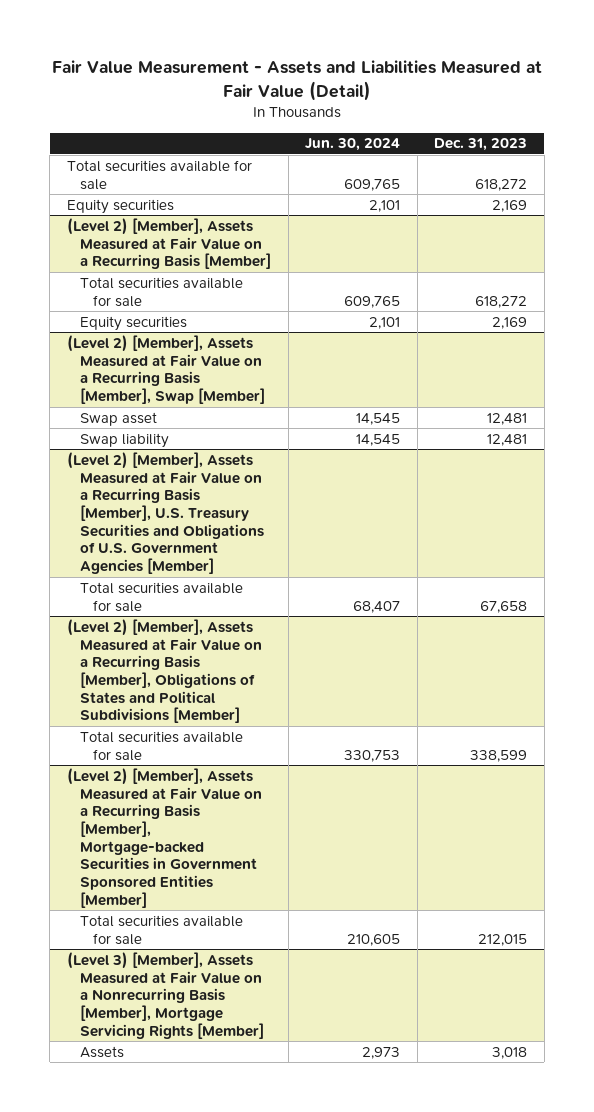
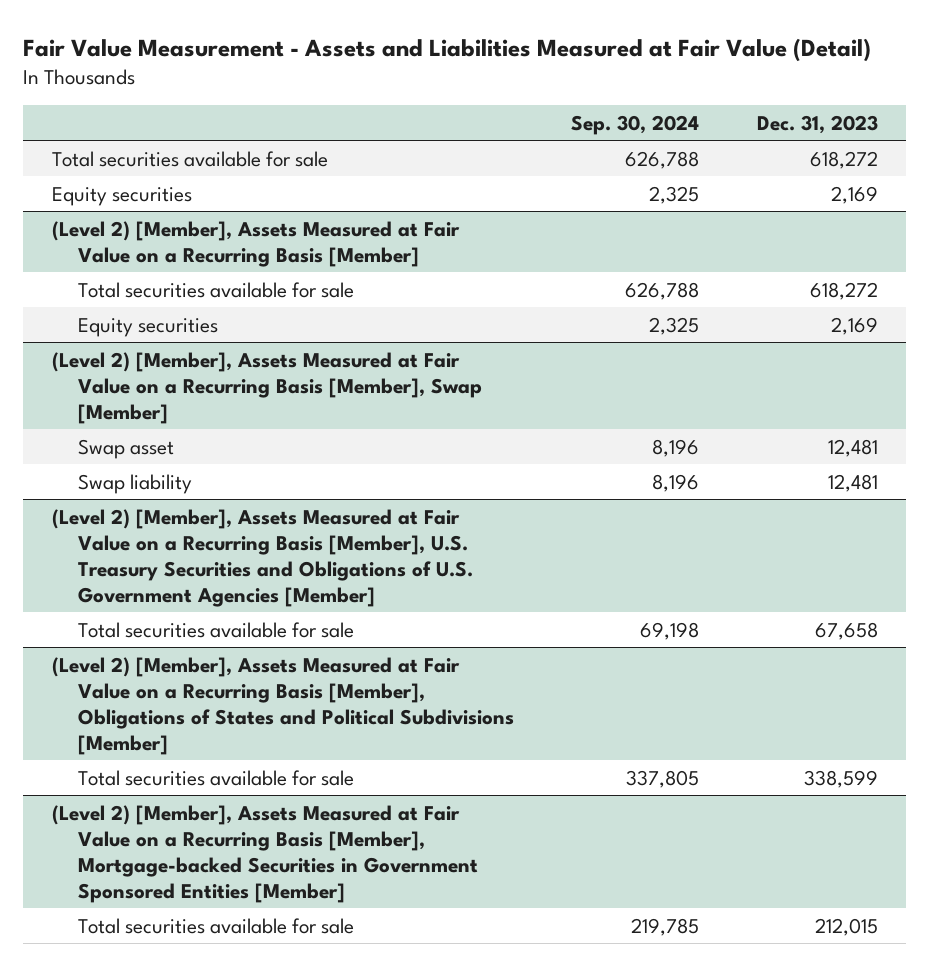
[305,138,401,152] Jun. 30, 2024 -> none
none -> [571,114,700,135] Sep. 30, 2024
[66,951,264,1039] (Level 3) [Member], Assets Measured at Fair Value on a Nonrecurring Basis [Member], Mortgage Servicing Rights [Member] -> none
[79,1045,124,1058] Assets -> none

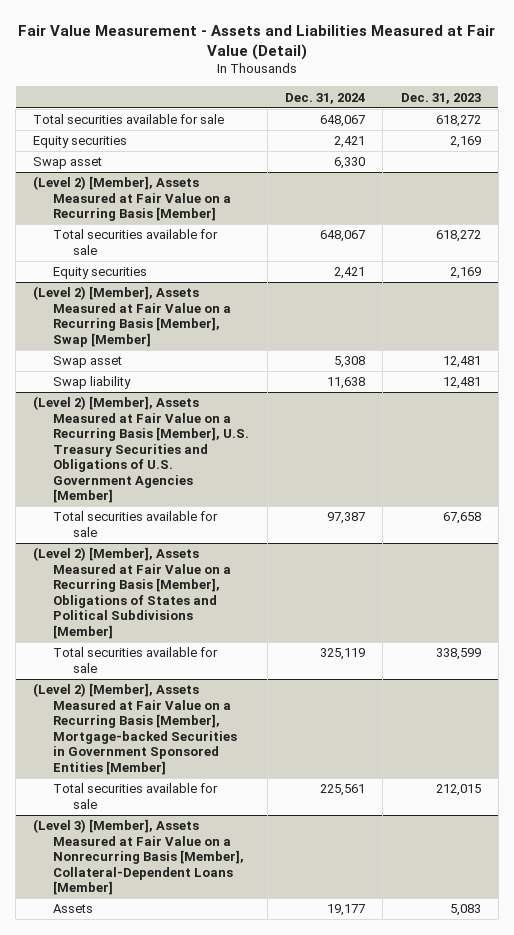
[571,114,700,135] Sep. 30, 2024 -> none
none -> [284,92,365,104] Dec. 31, 2024
none -> [33,157,103,170] Swap asset
none -> [33,819,245,896] (Level 3) [Member], Assets Measured at Fair Value on a Nonrecurring Basis [Member], Collateral-Dependent Loans [Member]
none -> [53,904,94,914] Assets

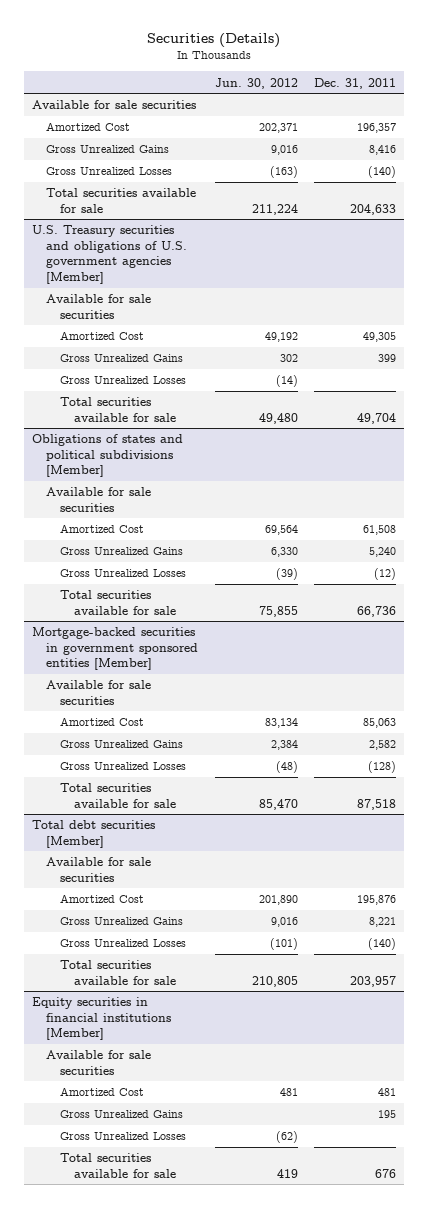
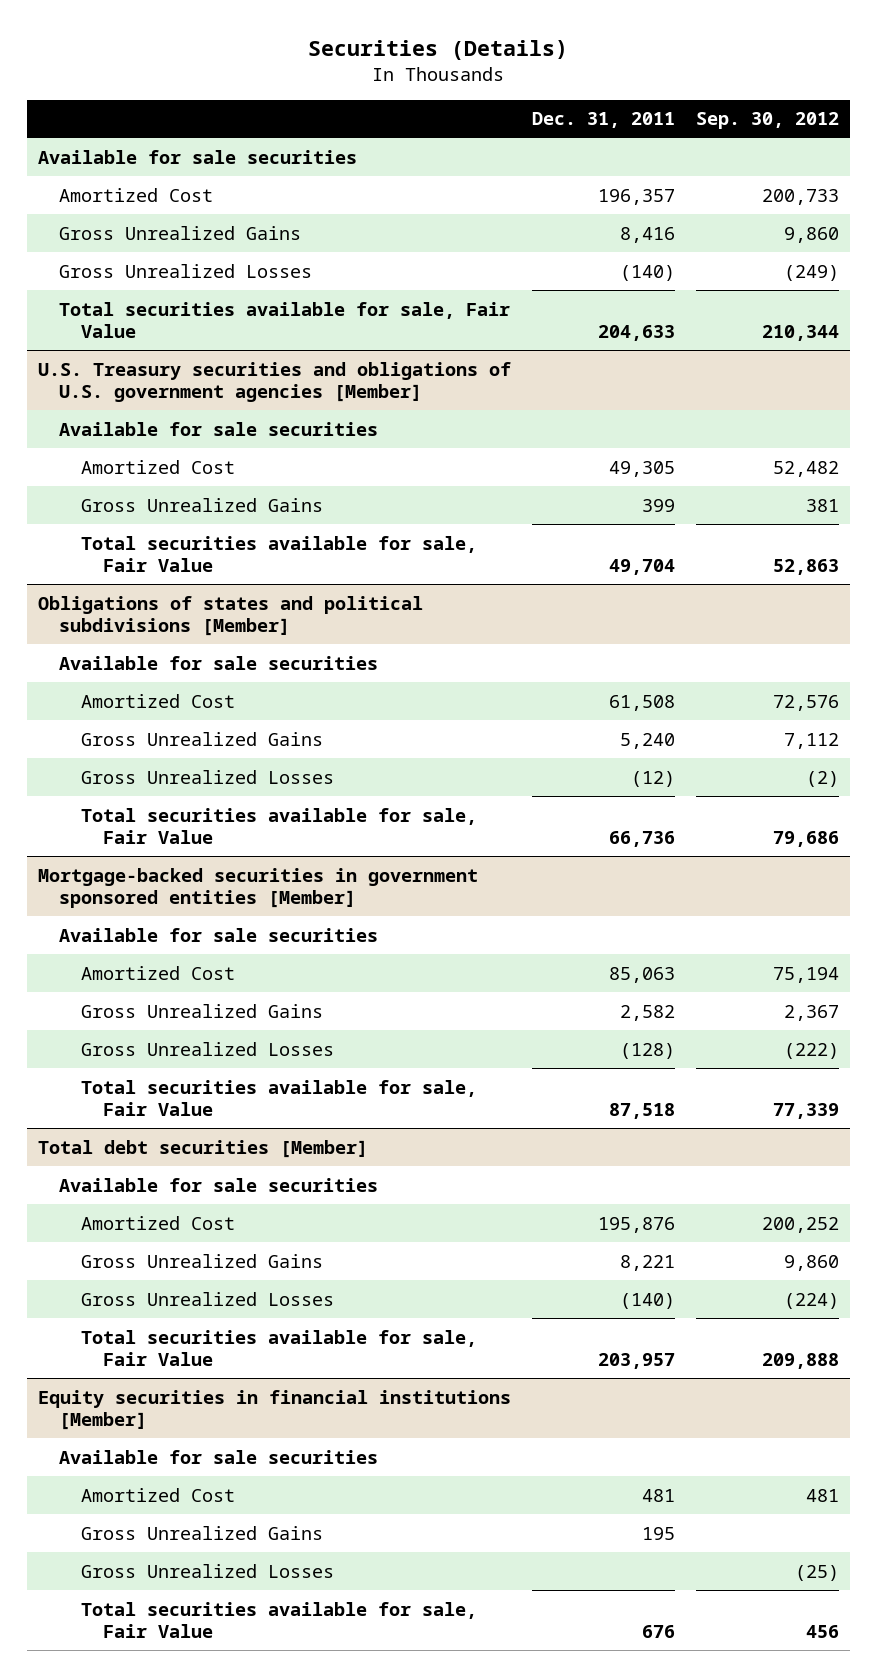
[214,77,298,89] Jun. 30, 2012 -> none
none -> [695,112,839,130] Sep. 30, 2012
[46,188,197,213] Total securities available for sale -> [59,301,511,339] Total securities available for sale, Fair Value
[60,376,187,385] Gross Unrealized Losses -> none
[60,397,177,422] Total securities available for sale -> [80,535,477,573] Total securities available for sale, Fair Value
[60,590,177,615] Total securities available for sale -> [80,807,477,845] Total securities available for sale, Fair Value
[60,783,177,808] Total securities available for sale -> [80,1079,477,1117] Total securities available for sale, Fair Value
[60,960,177,985] Total securities available for sale -> [80,1329,477,1367] Total securities available for sale, Fair Value
[60,1153,177,1178] Total securities available for sale -> [80,1601,477,1639] Total securities available for sale, Fair Value

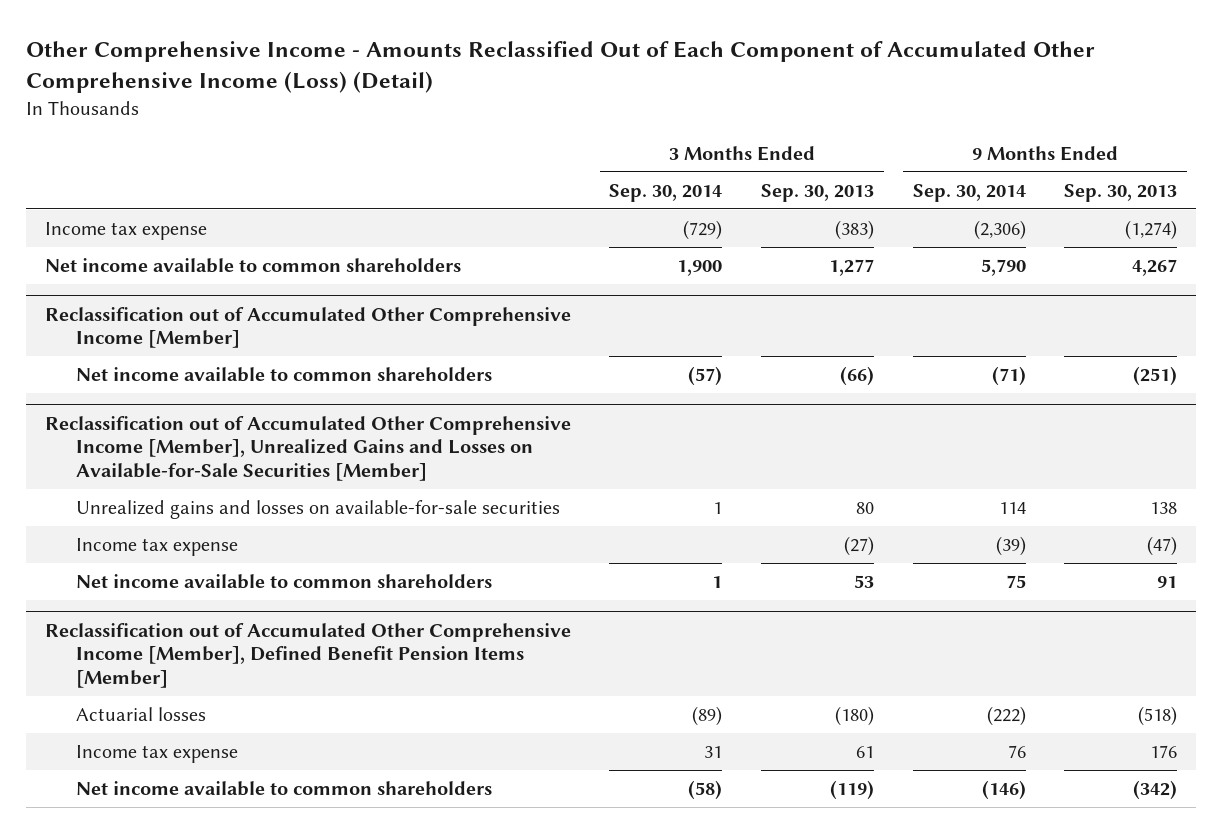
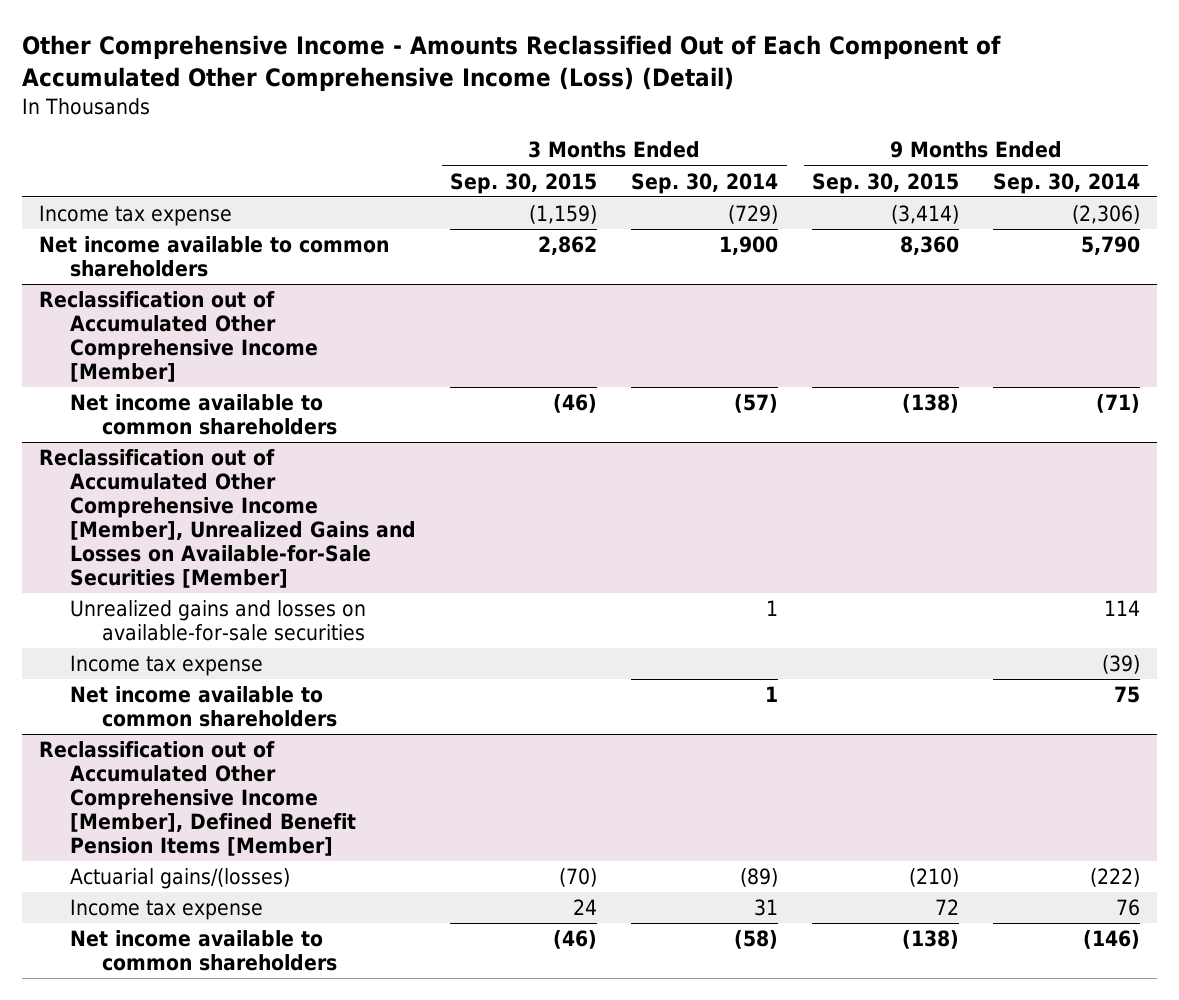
[760,183,874,202] Sep. 30, 2013 -> none
[1064,183,1178,202] Sep. 30, 2013 -> none
none -> [450,172,598,194] Sep. 30, 2015
none -> [811,172,959,194] Sep. 30, 2015
[76,706,207,721] Actuarial losses -> [70,868,291,890] Actuarial gains/(losses)

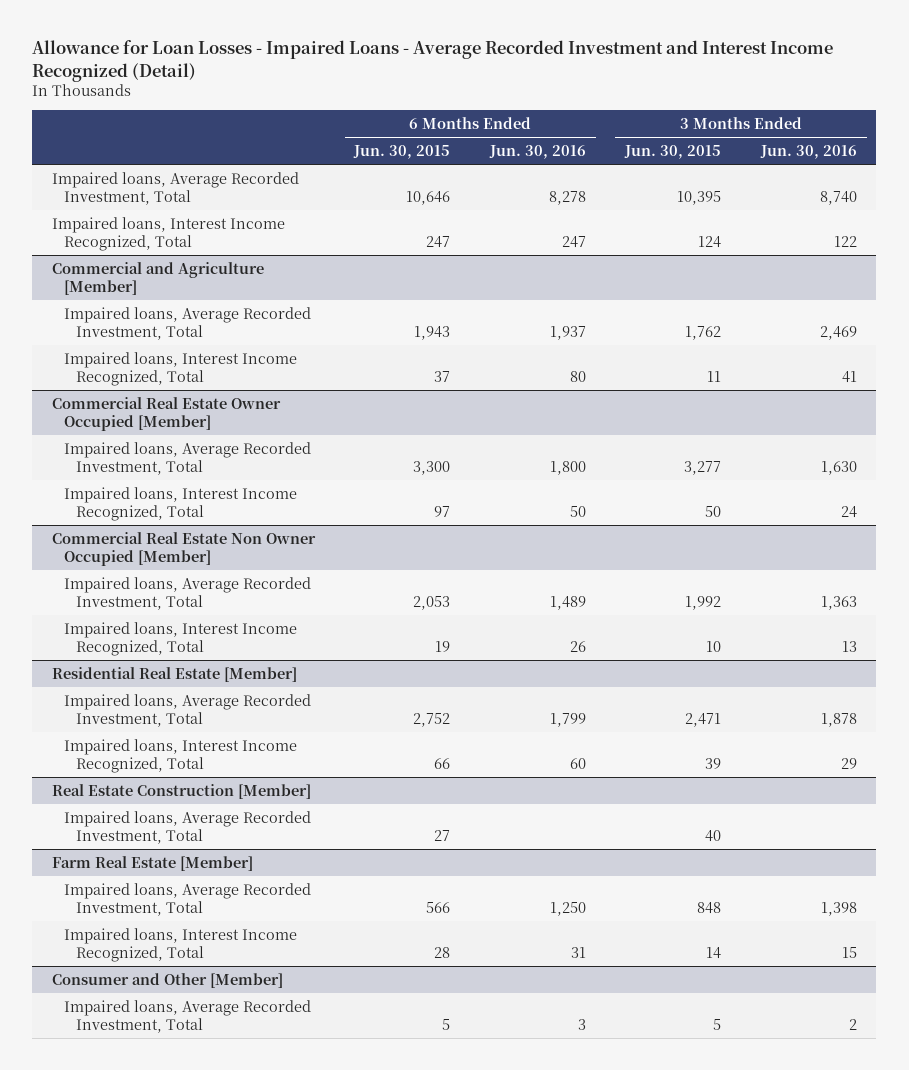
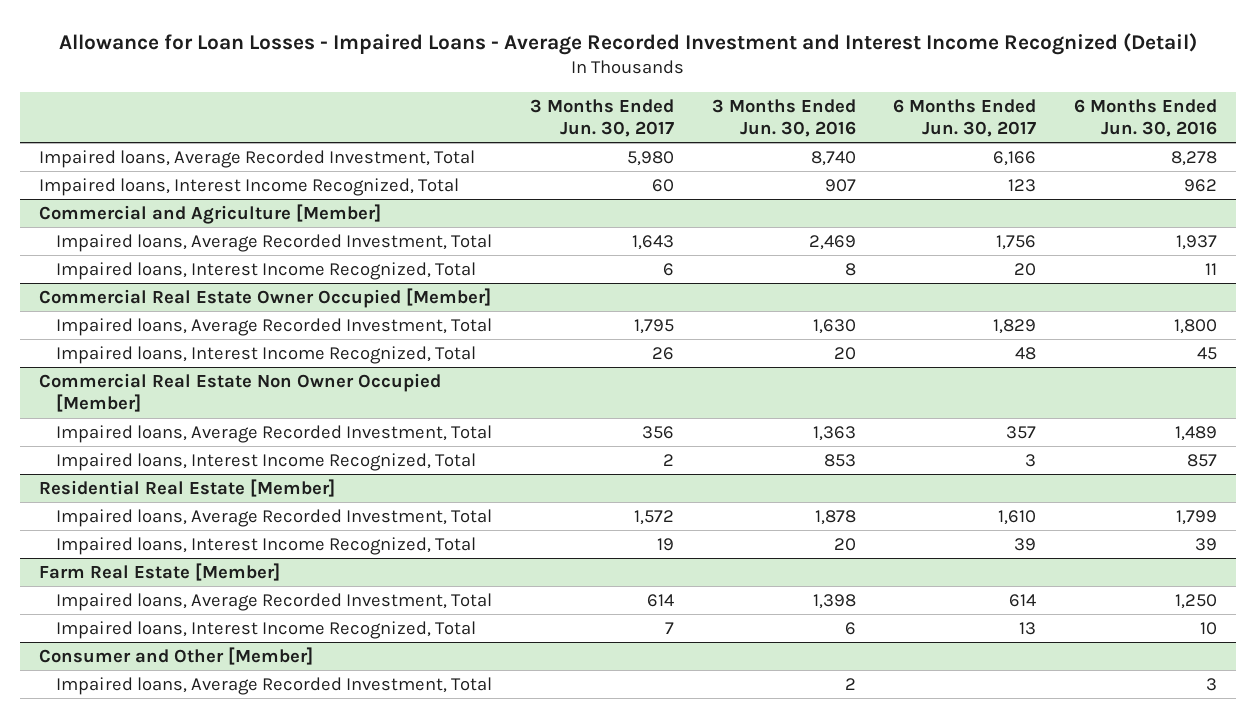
[353,144,451,159] Jun. 30, 2015 -> none
[624,144,722,159] Jun. 30, 2015 -> none
none -> [529,98,674,138] 3 Months Ended Jun. 30, 2017
none -> [893,98,1037,138] 6 Months Ended Jun. 30, 2017
[561,236,586,249] 247 -> [1184,178,1218,192] 962
[833,236,857,248] 122 -> [824,178,856,192] 907
[569,371,586,383] 80 -> [1205,262,1218,275] 11
[841,371,857,384] 41 -> [844,262,856,276] 8
[569,506,586,518] 50 -> [1197,346,1218,360] 45
[840,506,857,519] 24 -> [833,346,856,360] 20
[569,641,586,653] 26 -> [1187,453,1218,467] 857
[841,641,857,653] 13 -> [823,453,856,467] 853
[51,783,311,799] Real Estate Construction [Member] -> none
[63,810,311,845] Impaired loans, Average Recorded Investment, Total -> none
[569,758,586,770] 60 -> [1195,537,1218,551] 39
[840,758,857,770] 29 -> [833,537,856,551] 20
[570,947,586,959] 31 -> [1200,621,1218,635] 10
[841,947,857,959] 15 -> [844,621,856,635] 6

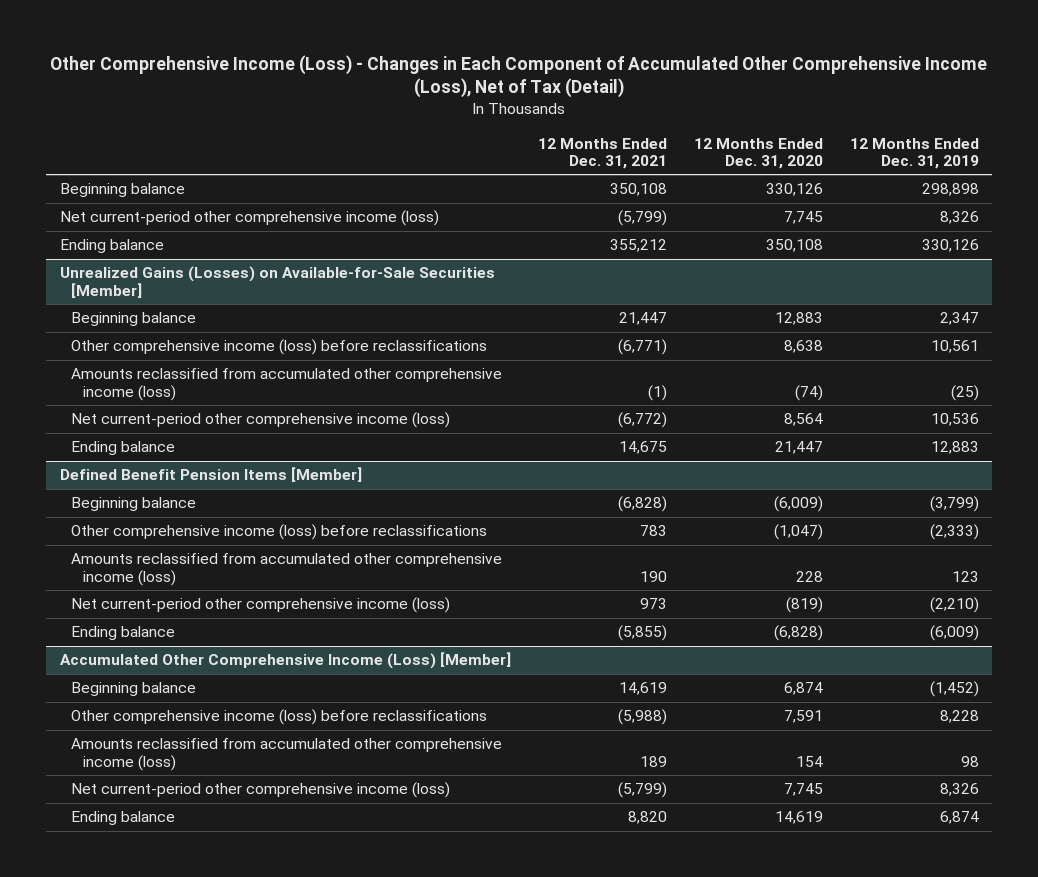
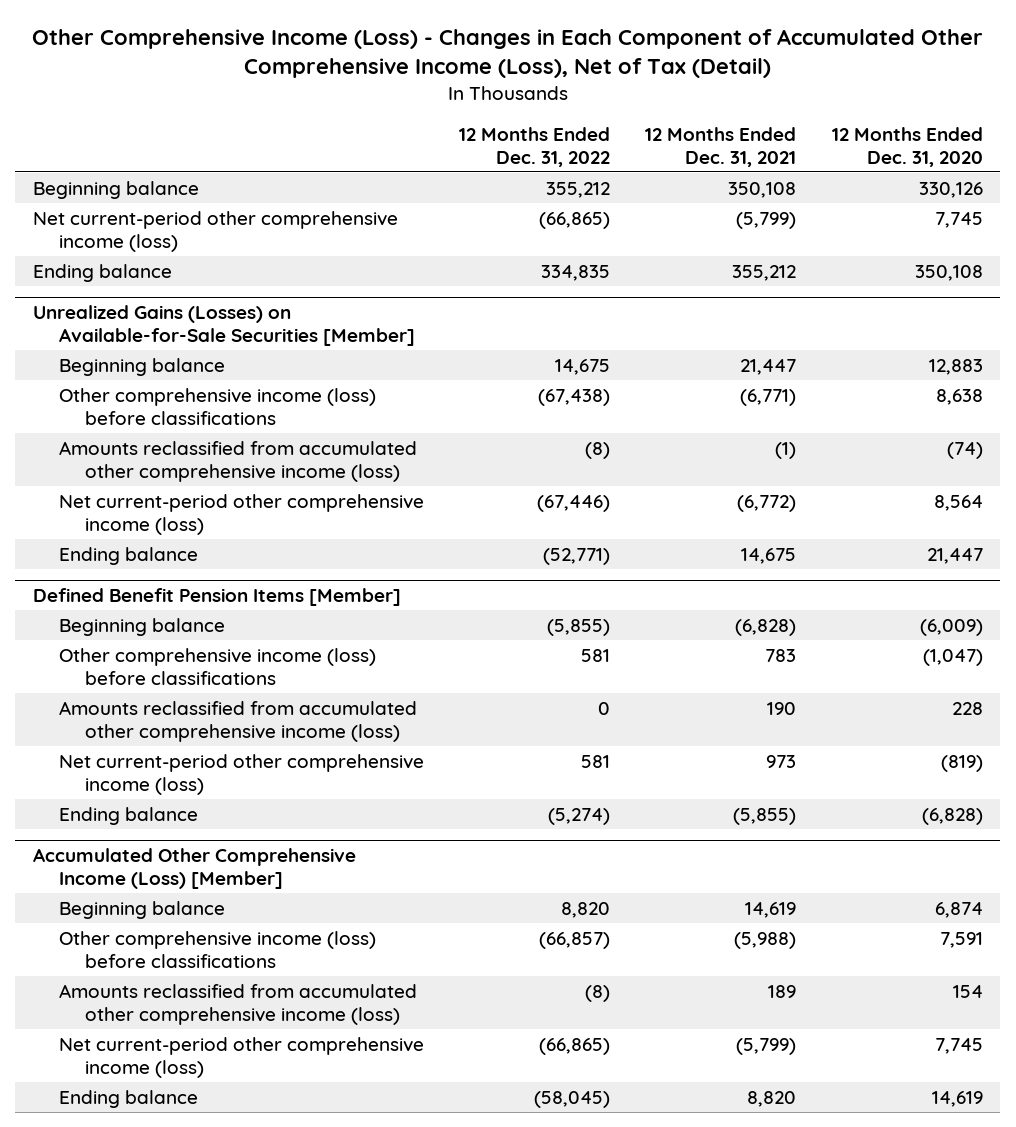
[849,137,979,170] 12 Months Ended Dec. 31, 2019 -> none
none -> [459,126,611,167] 12 Months Ended Dec. 31, 2022
[71,339,488,356] Other comprehensive income (loss) before reclassifications -> [59,387,377,425] Other comprehensive income (loss) before classifications
[71,524,488,541] Other comprehensive income (loss) before reclassifications -> [59,647,377,685] Other comprehensive income (loss) before classifications
[71,709,488,726] Other comprehensive income (loss) before reclassifications -> [59,930,377,968] Other comprehensive income (loss) before classifications

